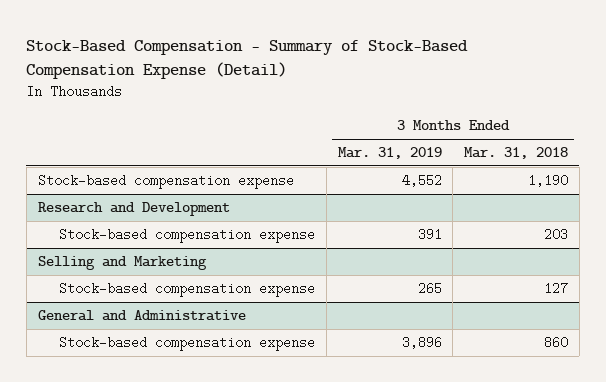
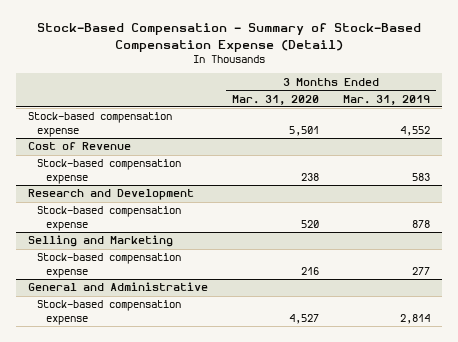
[464,147,569,160] Mar. 31, 2018 -> none
none -> [232,94,320,105] Mar. 31, 2020
none -> [28,142,132,151] Cost of Revenue
none -> [36,159,181,184] Stock-based compensation expense
[417,228,442,242] 391 -> [412,219,431,228] 878
[417,282,442,296] 265 -> [412,266,431,275] 277
[401,336,442,350] 3,896 -> [400,313,431,324] 2,814

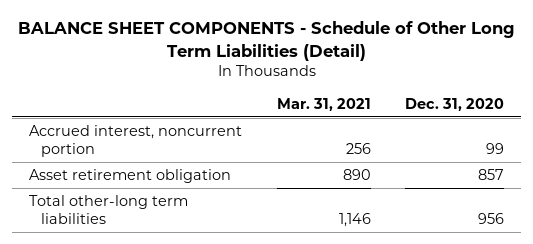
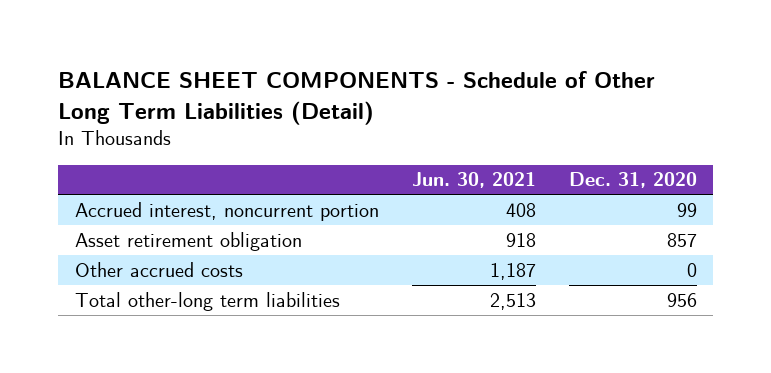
[276,97,371,111] Mar. 31, 2021 -> none
none -> [411,172,536,189] Jun. 30, 2021
none -> [74,261,243,277] Other accrued costs

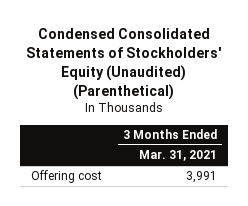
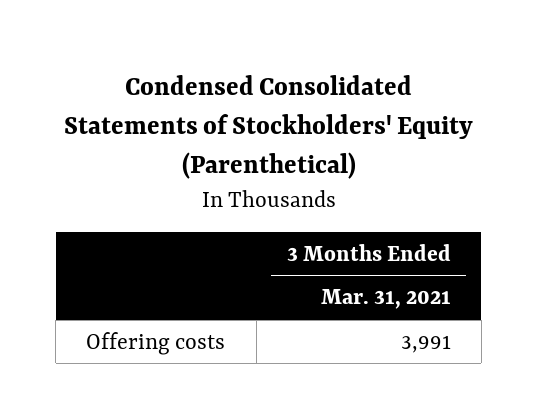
[25,28,221,100] Condensed Consolidated Statements of Stockholders' Equity (Unaudited) (Parenthetical) -> [63,74,473,179] Condensed Consolidated Statements of Stockholders' Equity (Parenthetical)
[30,170,102,184] Offering cost -> [86,331,226,355] Offering costs

